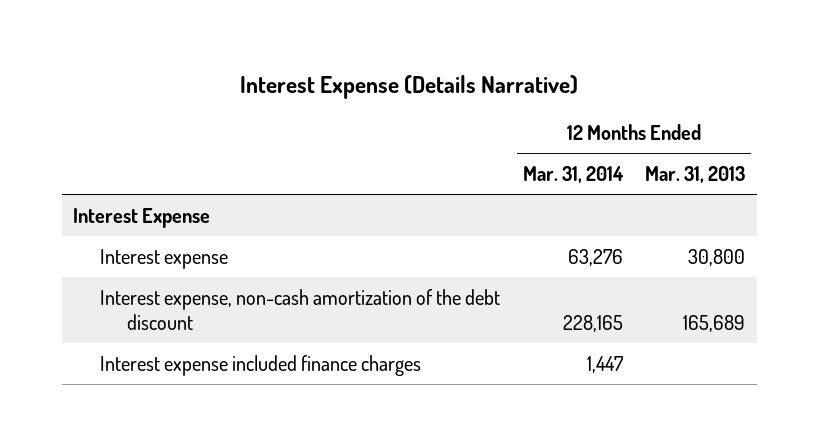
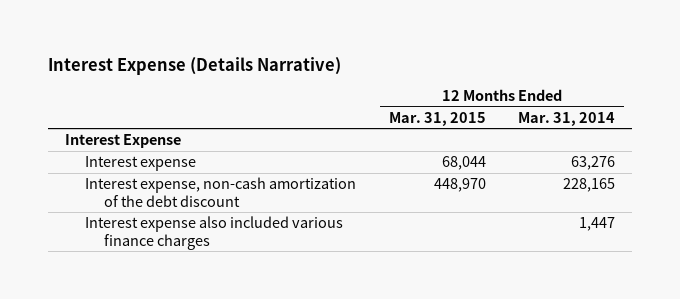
[645,165,746,183] Mar. 31, 2013 -> none
none -> [388,111,486,126] Mar. 31, 2015
[100,354,422,376] Interest expense included finance charges -> [84,216,343,250] Interest expense also included various finance charges

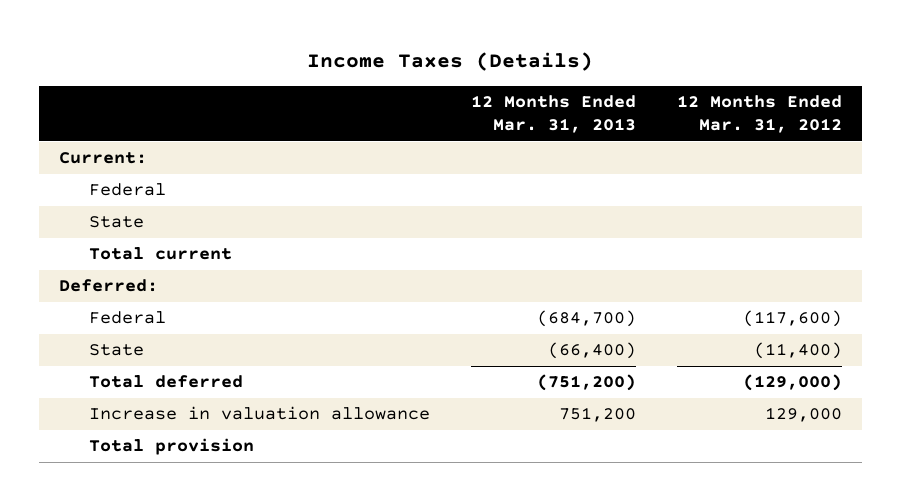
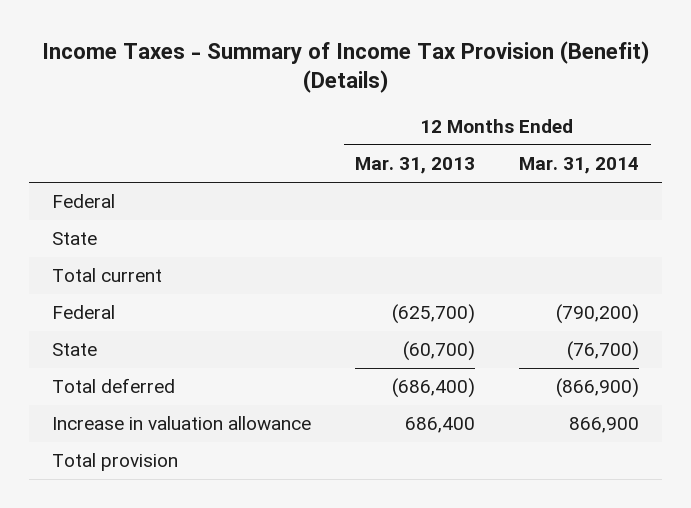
[307,52,594,72] Income Taxes (Details) -> [41,40,650,94] Income Taxes - Summary of Income Tax Provision (Benefit) (Details)
[676,95,842,134] 12 Months Ended Mar. 31, 2012 -> none
none -> [519,157,640,175] Mar. 31, 2014
[59,152,148,165] Current: -> none
[59,279,159,293] Deferred: -> none
[536,310,636,328] (684,700) -> [392,304,476,325] (625,700)
[547,342,636,360] (66,400) -> [403,341,476,362] (60,700)
[536,374,636,392] (751,200) -> [392,378,476,399] (686,400)
[558,407,636,423] 751,200 -> [405,417,476,434] 686,400

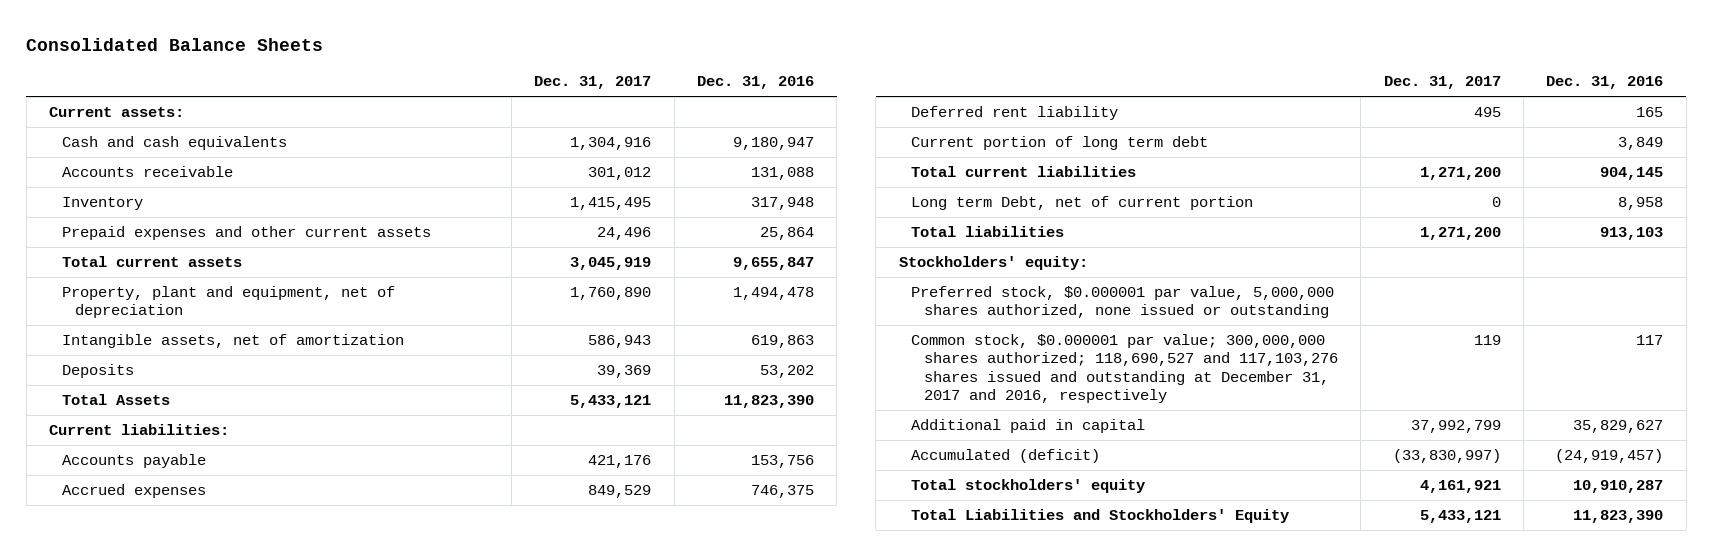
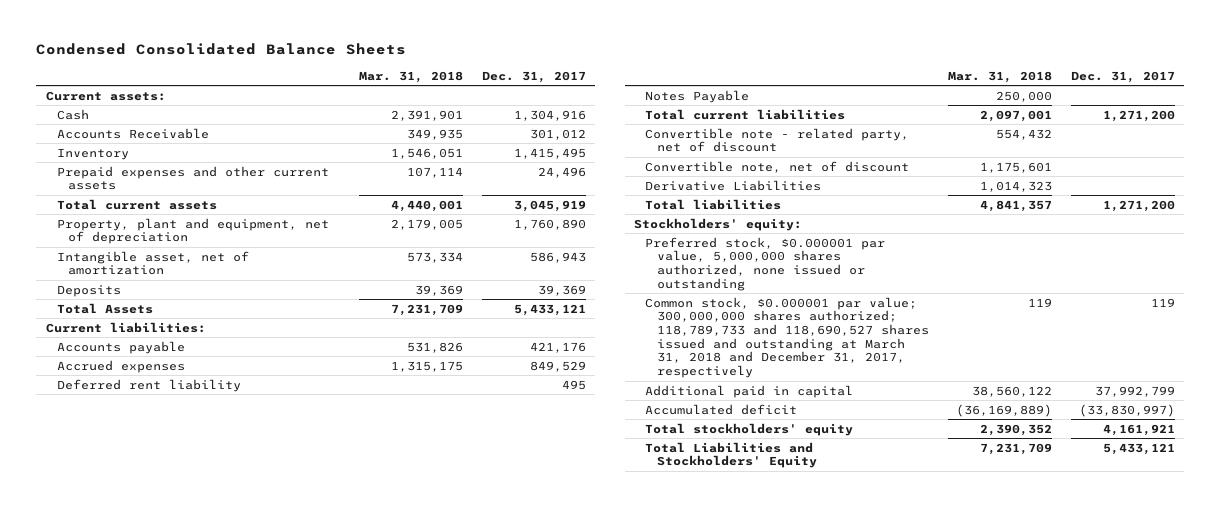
[26,37,324,51] Consolidated Balance Sheets -> [36,43,407,56] Condensed Consolidated Balance Sheets
[696,76,814,90] Dec. 31, 2016 -> none
none -> [358,70,463,83] Mar. 31, 2018
[61,136,287,151] Cash and cash equivalents -> [56,108,89,120] Cash
[61,166,233,178] Accounts receivable -> [56,127,209,139] Accounts Receivable
[61,334,404,349] Intangible assets, net of amortization -> [56,250,249,276] Intangible asset, net of amortization
[911,136,1209,151] Current portion of long term debt -> none
none -> [645,89,750,103] Notes Payable
[911,196,1254,211] Long term Debt, net of current portion -> none
none -> [645,127,910,153] Convertible note - related party, net of discount
none -> [645,160,910,173] Convertible note, net of discount
none -> [645,179,822,191] Derivative Liabilities
[911,334,1339,403] Common stock, $0.000001 par value; 300,000,000 shares authorized; 118,690,527 and 117,103,276 shares issued and outstanding at December 31, 2017 and 2016, respectively -> [645,296,929,379] Common stock, $0.000001 par value; 300,000,000 shares authorized; 118,789,733 and 118,690,527 shares issued and outstanding at March 31, 2018 and December 31, 2017, respectively
[911,449,1101,464] Accumulated (deficit) -> [645,403,798,415] Accumulated deficit

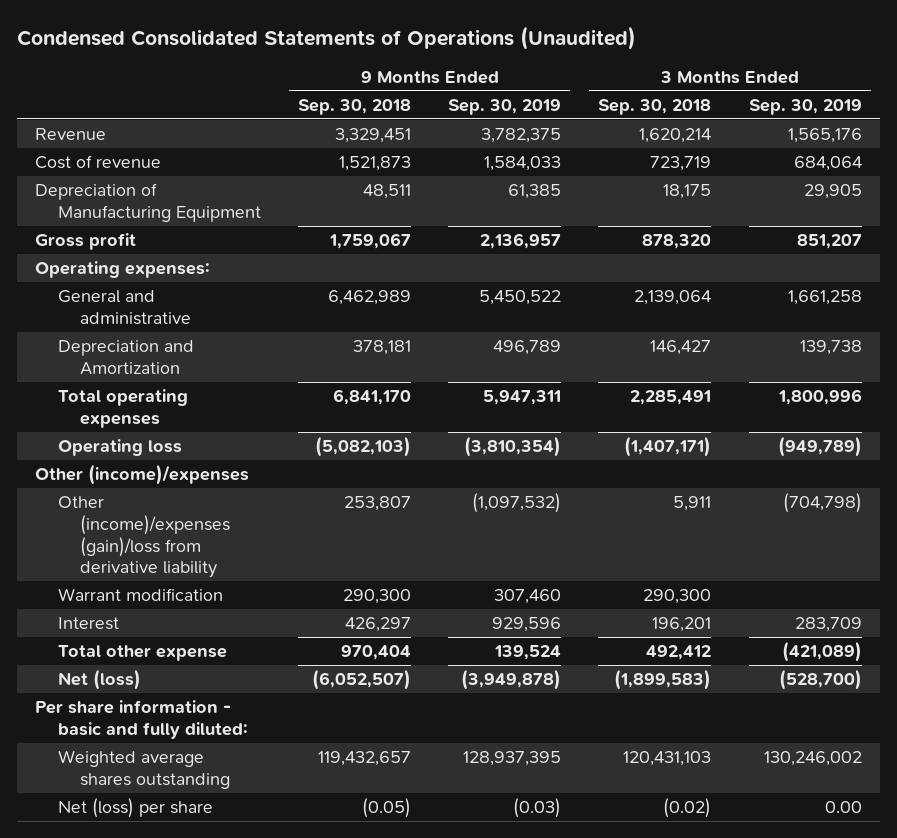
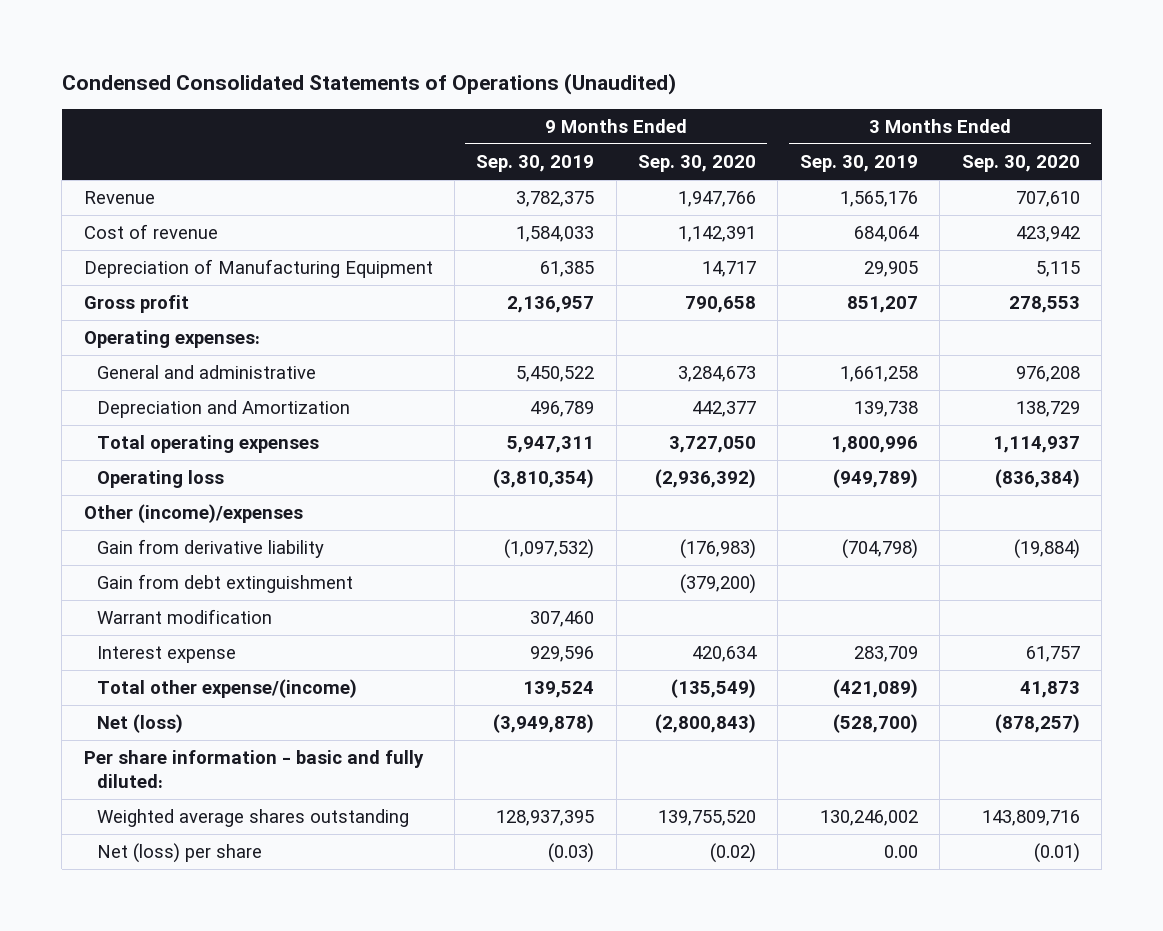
[297,98,411,115] Sep. 30, 2018 -> none
[598,98,712,115] Sep. 30, 2018 -> none
none -> [638,155,757,173] Sep. 30, 2020
none -> [961,155,1080,173] Sep. 30, 2020
[57,496,230,579] Other (income)/expenses (gain)/loss from derivative liability -> [96,539,324,559] Gain from derivative liability
none -> [96,574,353,594] Gain from debt extinguishment
[57,617,119,631] Interest -> [96,646,236,664] Interest expense
[57,645,227,662] Total other expense -> [96,679,357,699] Total other expense/(income)

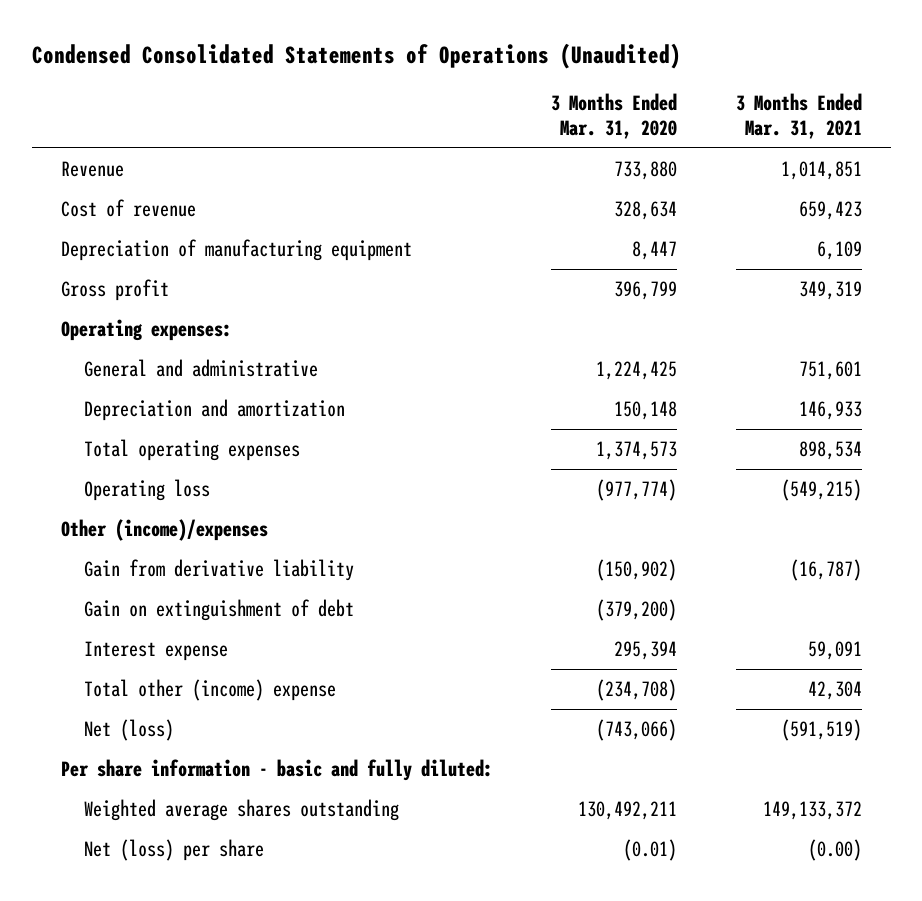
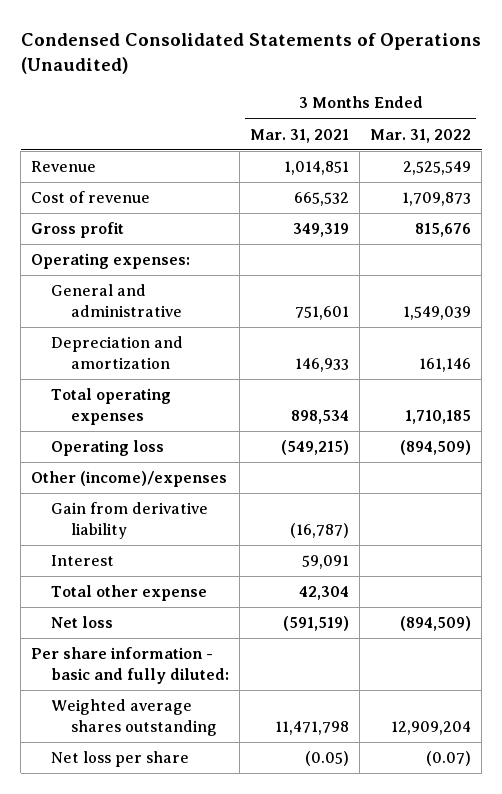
[551,93,678,140] 3 Months Ended Mar. 31, 2020 -> none
none -> [370,128,472,143] Mar. 31, 2022
[60,238,412,261] Depreciation of manufacturing equipment -> none
[798,200,862,220] 659,423 -> [294,192,350,207] 665,532
[84,598,355,621] Gain on extinguishment of debt -> none
[84,640,229,661] Interest expense -> [51,555,115,567] Interest
[84,678,337,701] Total other (income) expense -> [51,585,208,602] Total other expense
[84,718,175,741] Net (loss) -> [51,616,114,629] Net loss
[762,800,862,820] 149,133,372 -> [275,721,350,736] 11,471,798
[84,838,265,861] Net (loss) per share -> [51,751,190,768] Net loss per share
[807,838,862,861] (0.00) -> [305,751,350,767] (0.05)

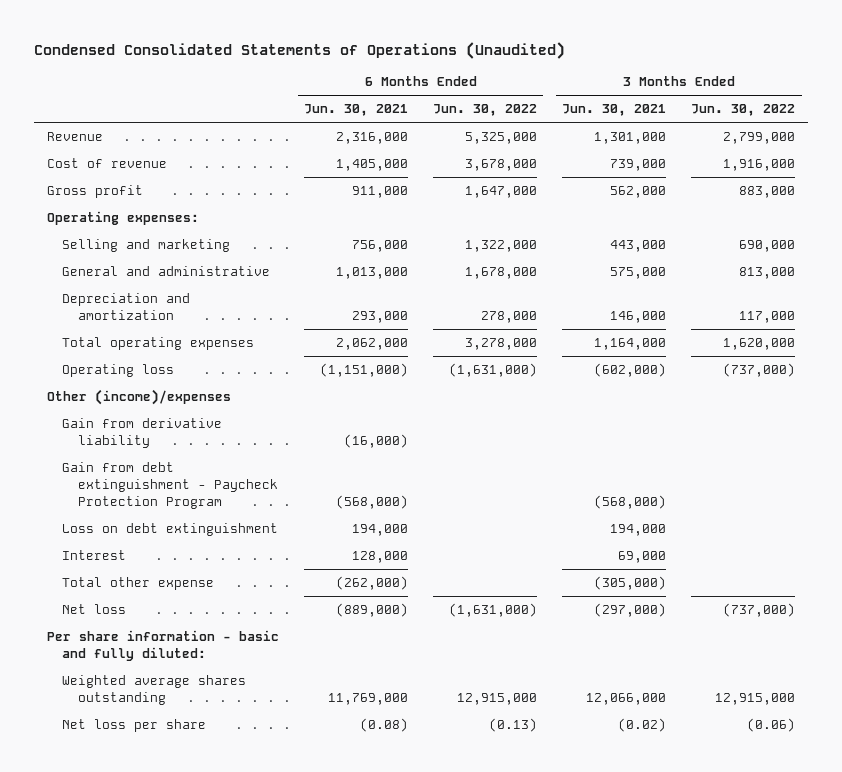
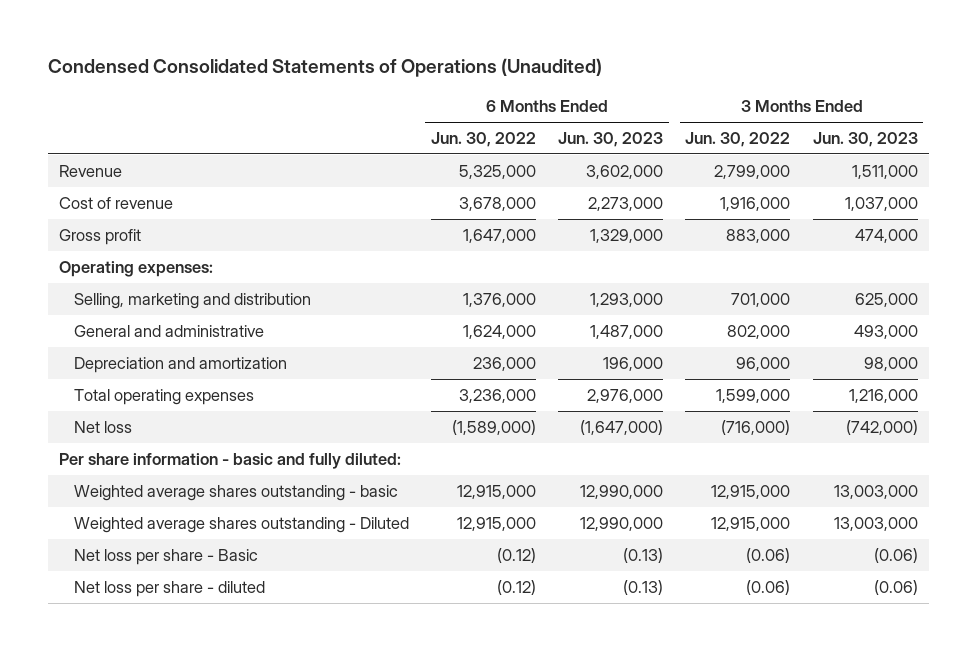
[304,104,409,117] Jun. 30, 2021 -> none
[562,104,667,117] Jun. 30, 2021 -> none
none -> [558,132,664,148] Jun. 30, 2023
none -> [812,132,918,148] Jun. 30, 2023
[62,364,175,378] Operating loss -> none
[46,389,231,406] Other (income)/expenses -> none
[62,418,223,449] Gain from derivative liability -> none
[62,462,278,510] Gain from debt extinguishment - Paycheck Protection Program -> none
[62,523,279,537] Loss on debt extinguishment -> none
[62,550,127,561] Interest -> none
[62,577,215,591] Total other expense -> none
[62,239,231,253] Selling and marketing -> [73,293,311,310] Selling, marketing and distribution
[465,240,538,253] 1,322,000 -> [462,293,536,308] 1,376,000
[739,240,796,253] 690,000 -> [731,293,791,308] 701,000
[465,267,538,280] 1,678,000 -> [462,325,536,340] 1,624,000
[739,267,796,280] 813,000 -> [727,325,791,340] 802,000
[481,311,538,324] 278,000 -> [472,357,536,372] 236,000
[739,311,796,324] 117,000 -> [736,357,791,372] 96,000
[465,338,538,351] 3,278,000 -> [458,389,536,404] 3,236,000
[723,338,796,351] 1,620,000 -> [716,389,791,404] 1,599,000
[449,603,538,618] (1,631,000) -> [451,420,536,436] (1,589,000)
[723,603,796,618] (737,000) -> [721,420,791,436] (716,000)
[62,675,247,706] Weighted average shares outstanding -> [73,485,398,502] Weighted average shares outstanding - basic
none -> [73,517,409,534] Weighted average shares outstanding - Diluted
[62,719,207,733] Net loss per share -> [73,549,258,566] Net loss per share - Basic
[489,718,538,733] (0.13) -> [496,548,536,564] (0.12)
none -> [73,581,265,598] Net loss per share - diluted

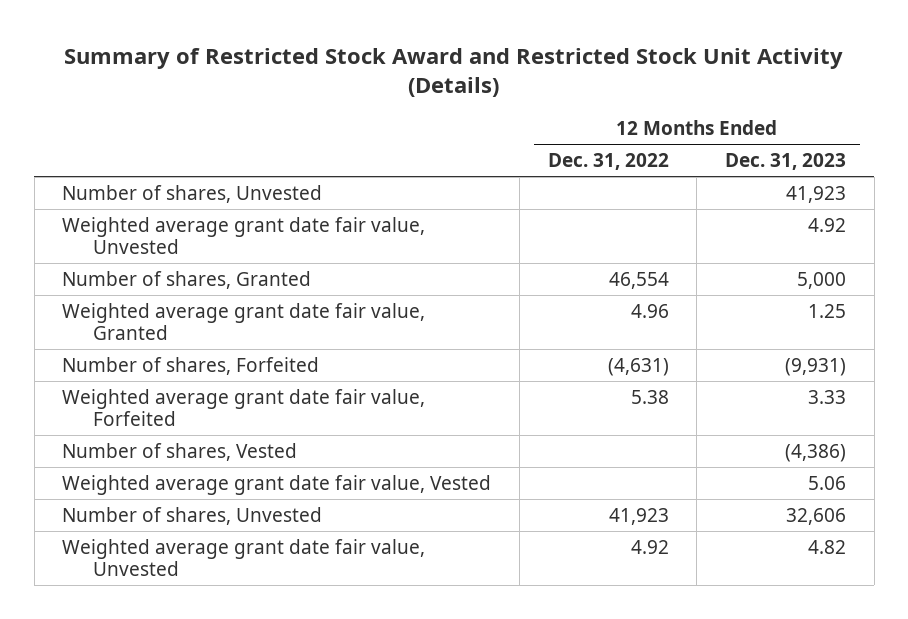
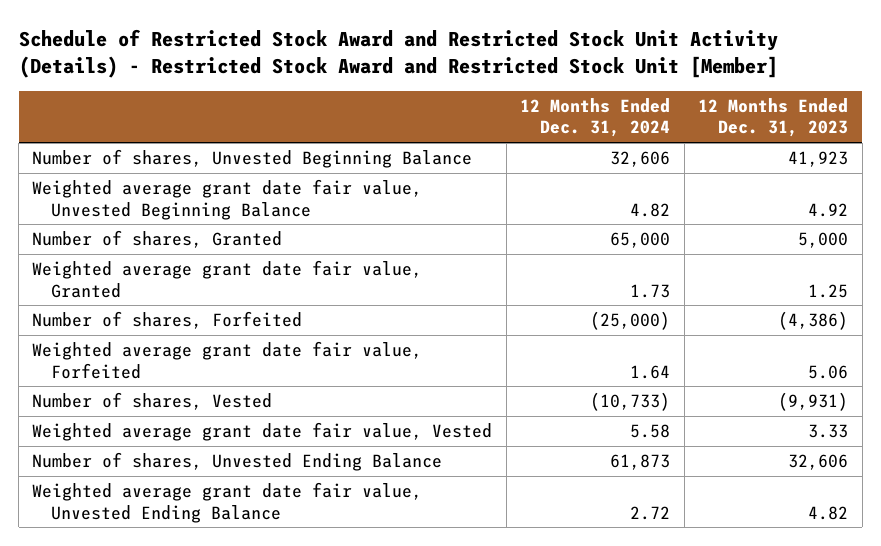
[64,47,844,98] Summary of Restricted Stock Award and Restricted Stock Unit Activity (Details) -> [18,28,778,79] Schedule of Restricted Stock Award and Restricted Stock Unit Activity (Details) - Restricted Stock Award and Restricted Stock Unit [Member]
[547,153,669,171] Dec. 31, 2022 -> none
none -> [520,97,671,138] 12 Months Ended Dec. 31, 2024
[62,184,323,203] Number of shares, Unvested -> [32,149,473,169] Number of shares, Unvested Beginning Balance
[62,216,426,255] Weighted average grant date fair value, Unvested -> [32,179,423,220] Weighted average grant date fair value, Unvested Beginning Balance
[785,357,847,376] (9,931) -> [778,311,849,331] (4,386)
[808,389,847,404] 3.33 -> [808,364,849,379] 5.06
[785,443,847,462] (4,386) -> [778,392,849,412] (9,931)
[808,475,847,490] 5.06 -> [808,424,849,439] 3.33
[62,506,323,525] Number of shares, Unvested -> [32,452,443,472] Number of shares, Unvested Ending Balance
[62,538,426,577] Weighted average grant date fair value, Unvested -> [32,482,423,523] Weighted average grant date fair value, Unvested Ending Balance

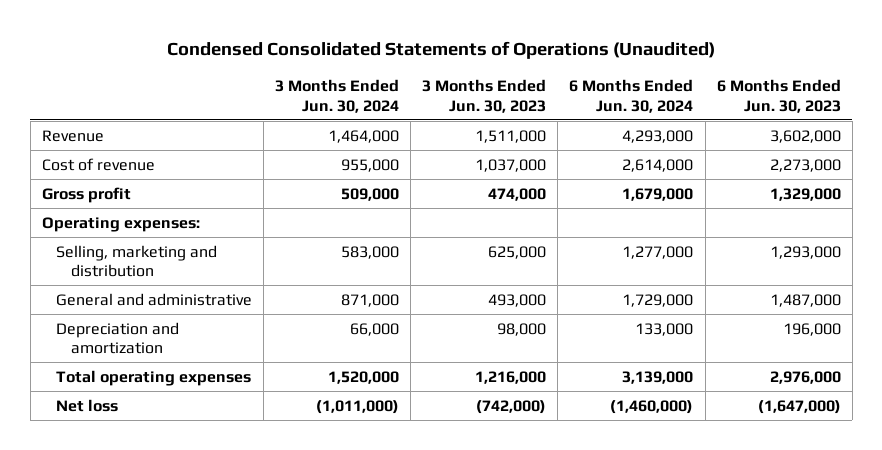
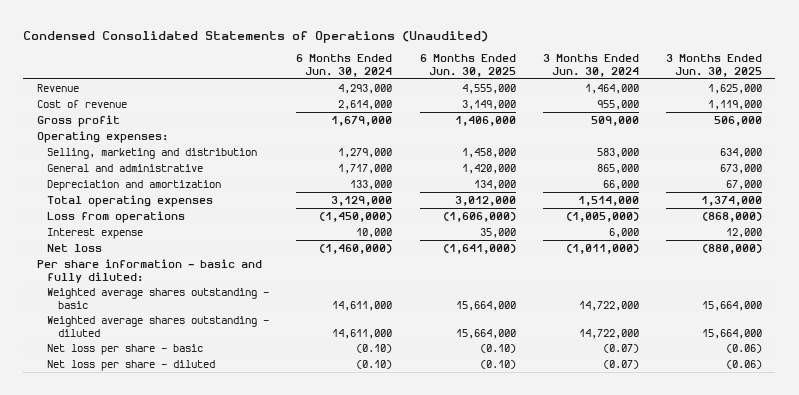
[422,79,547,113] 3 Months Ended Jun. 30, 2023 -> none
[716,79,841,113] 6 Months Ended Jun. 30, 2023 -> none
none -> [419,54,516,77] 6 Months Ended Jun. 30, 2025
none -> [665,54,762,77] 3 Months Ended Jun. 30, 2025
[622,245,694,259] 1,277,000 -> [338,147,393,158] 1,279,000
[341,293,400,307] 871,000 -> [596,163,639,174] 865,000
[622,293,694,307] 1,729,000 -> [338,163,393,174] 1,717,000
[328,370,400,384] 1,520,000 -> [577,195,639,206] 1,514,000
[622,370,694,384] 3,139,000 -> [331,195,393,206] 3,129,000
none -> [47,210,186,223] Loss from operations
none -> [47,227,144,239] Interest expense
none -> [36,258,262,283] Per share information - basic and fully diluted:
none -> [47,287,270,309] Weighted average shares outstanding - basic
none -> [47,315,270,337] Weighted average shares outstanding - diluted
none -> [47,343,204,355] Net loss per share - basic
none -> [47,359,216,371] Net loss per share - diluted

